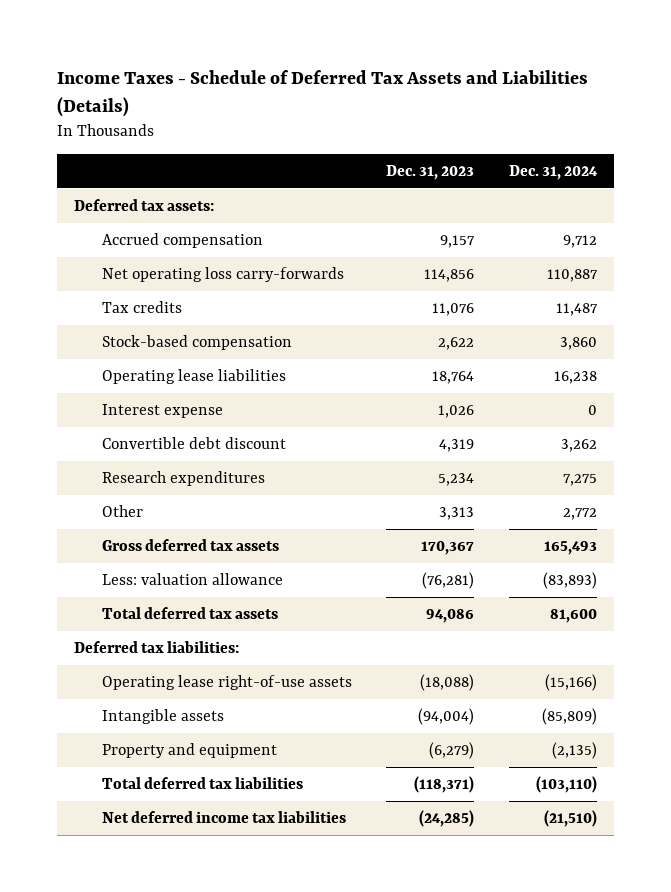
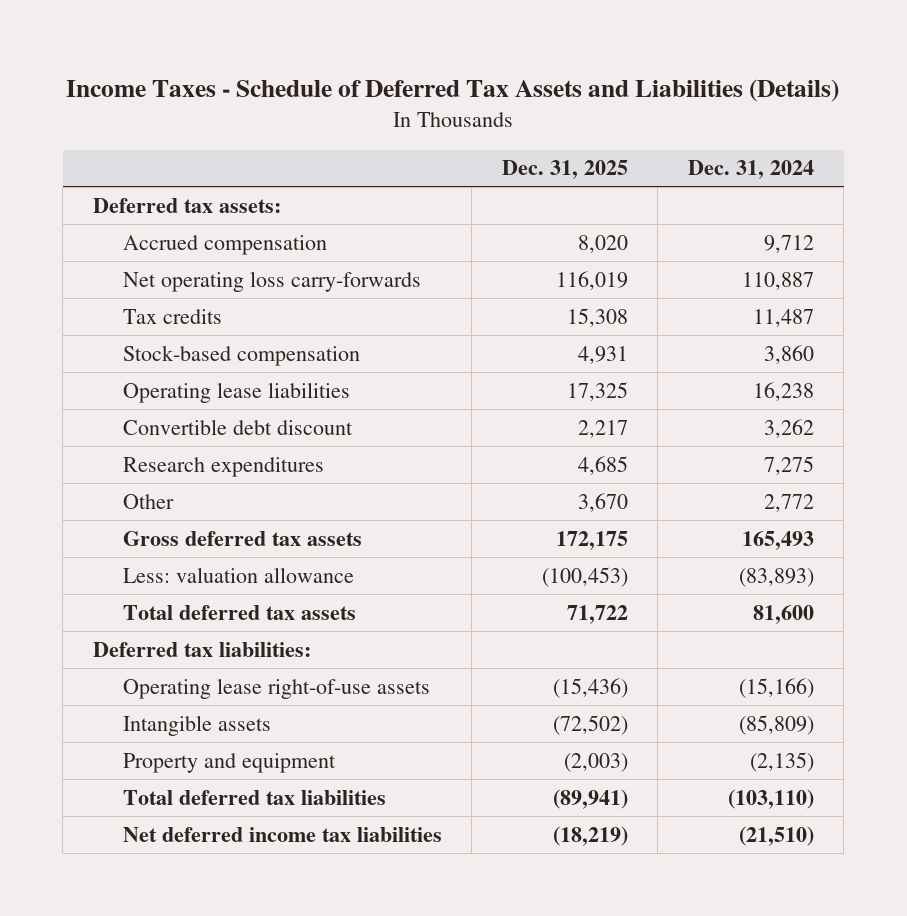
[386,165,475,181] Dec. 31, 2023 -> none
none -> [501,160,628,180] Dec. 31, 2025
[101,404,223,419] Interest expense -> none

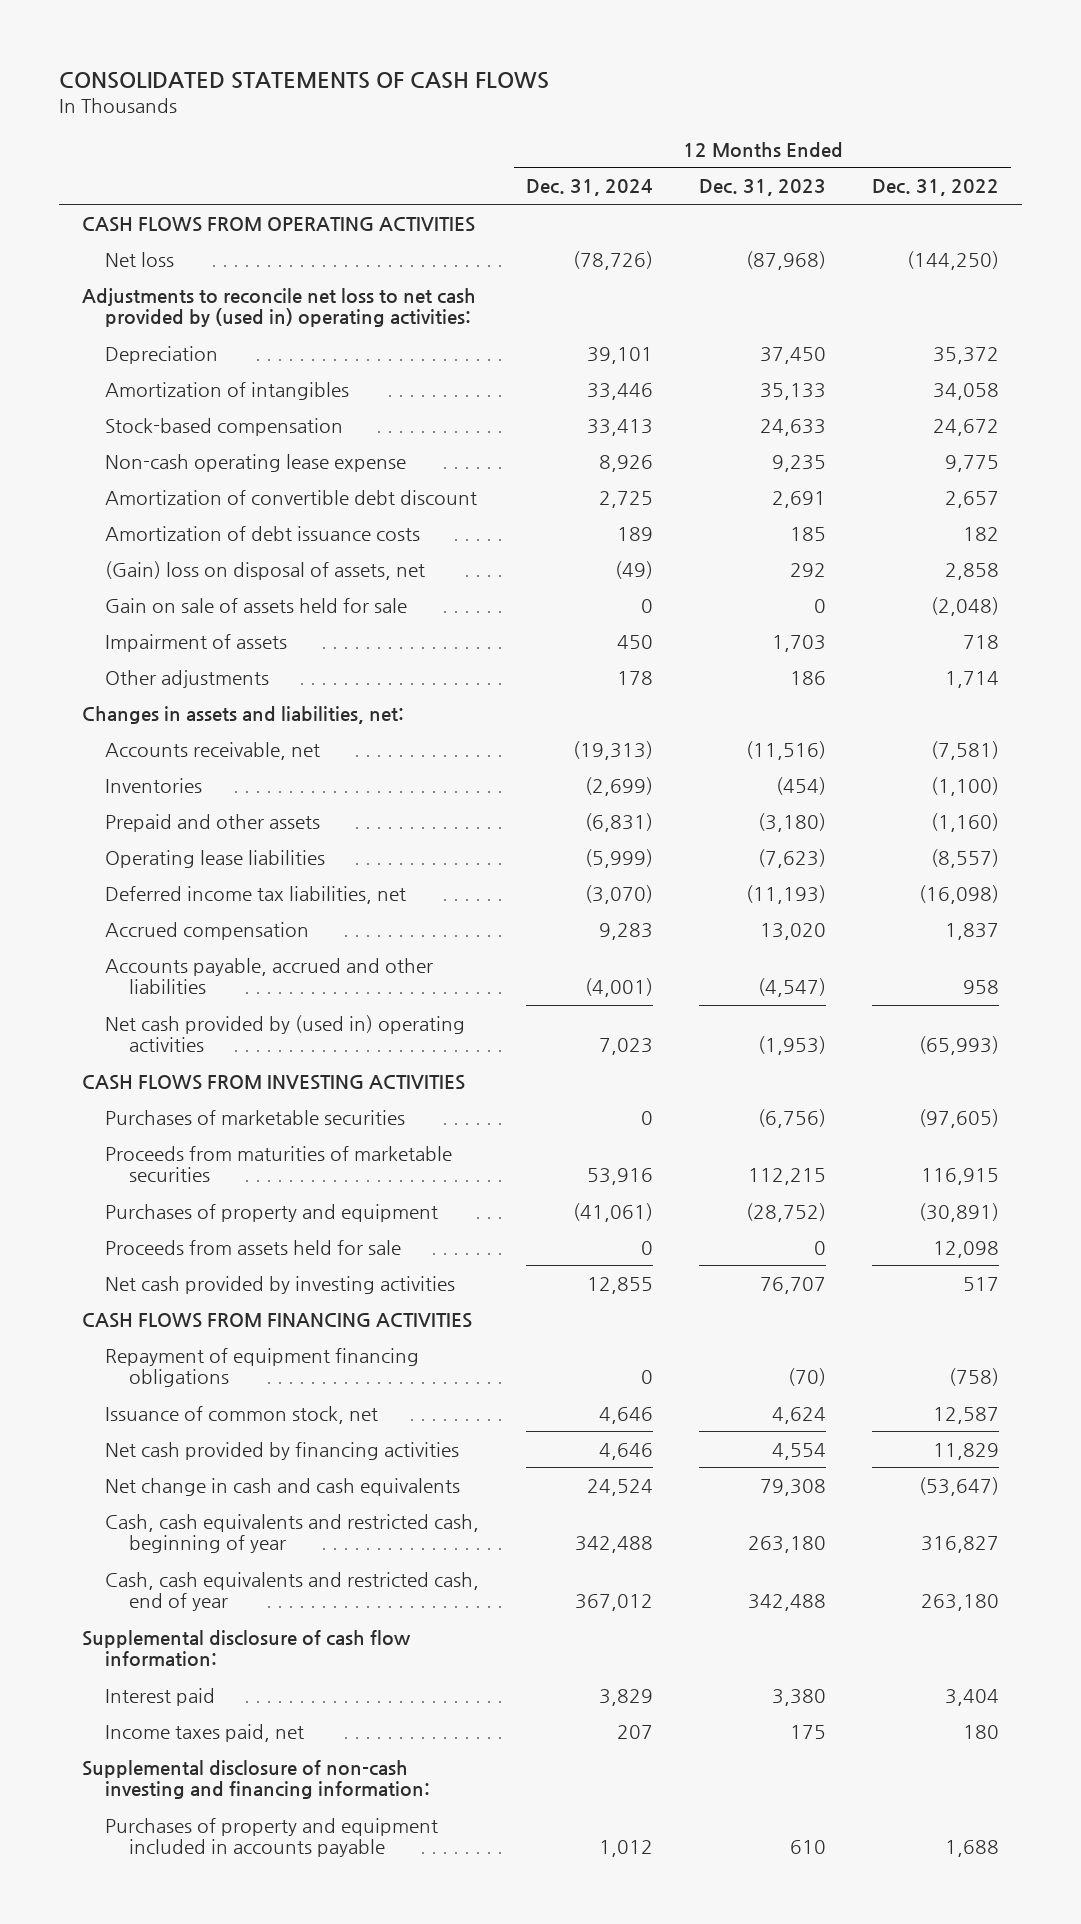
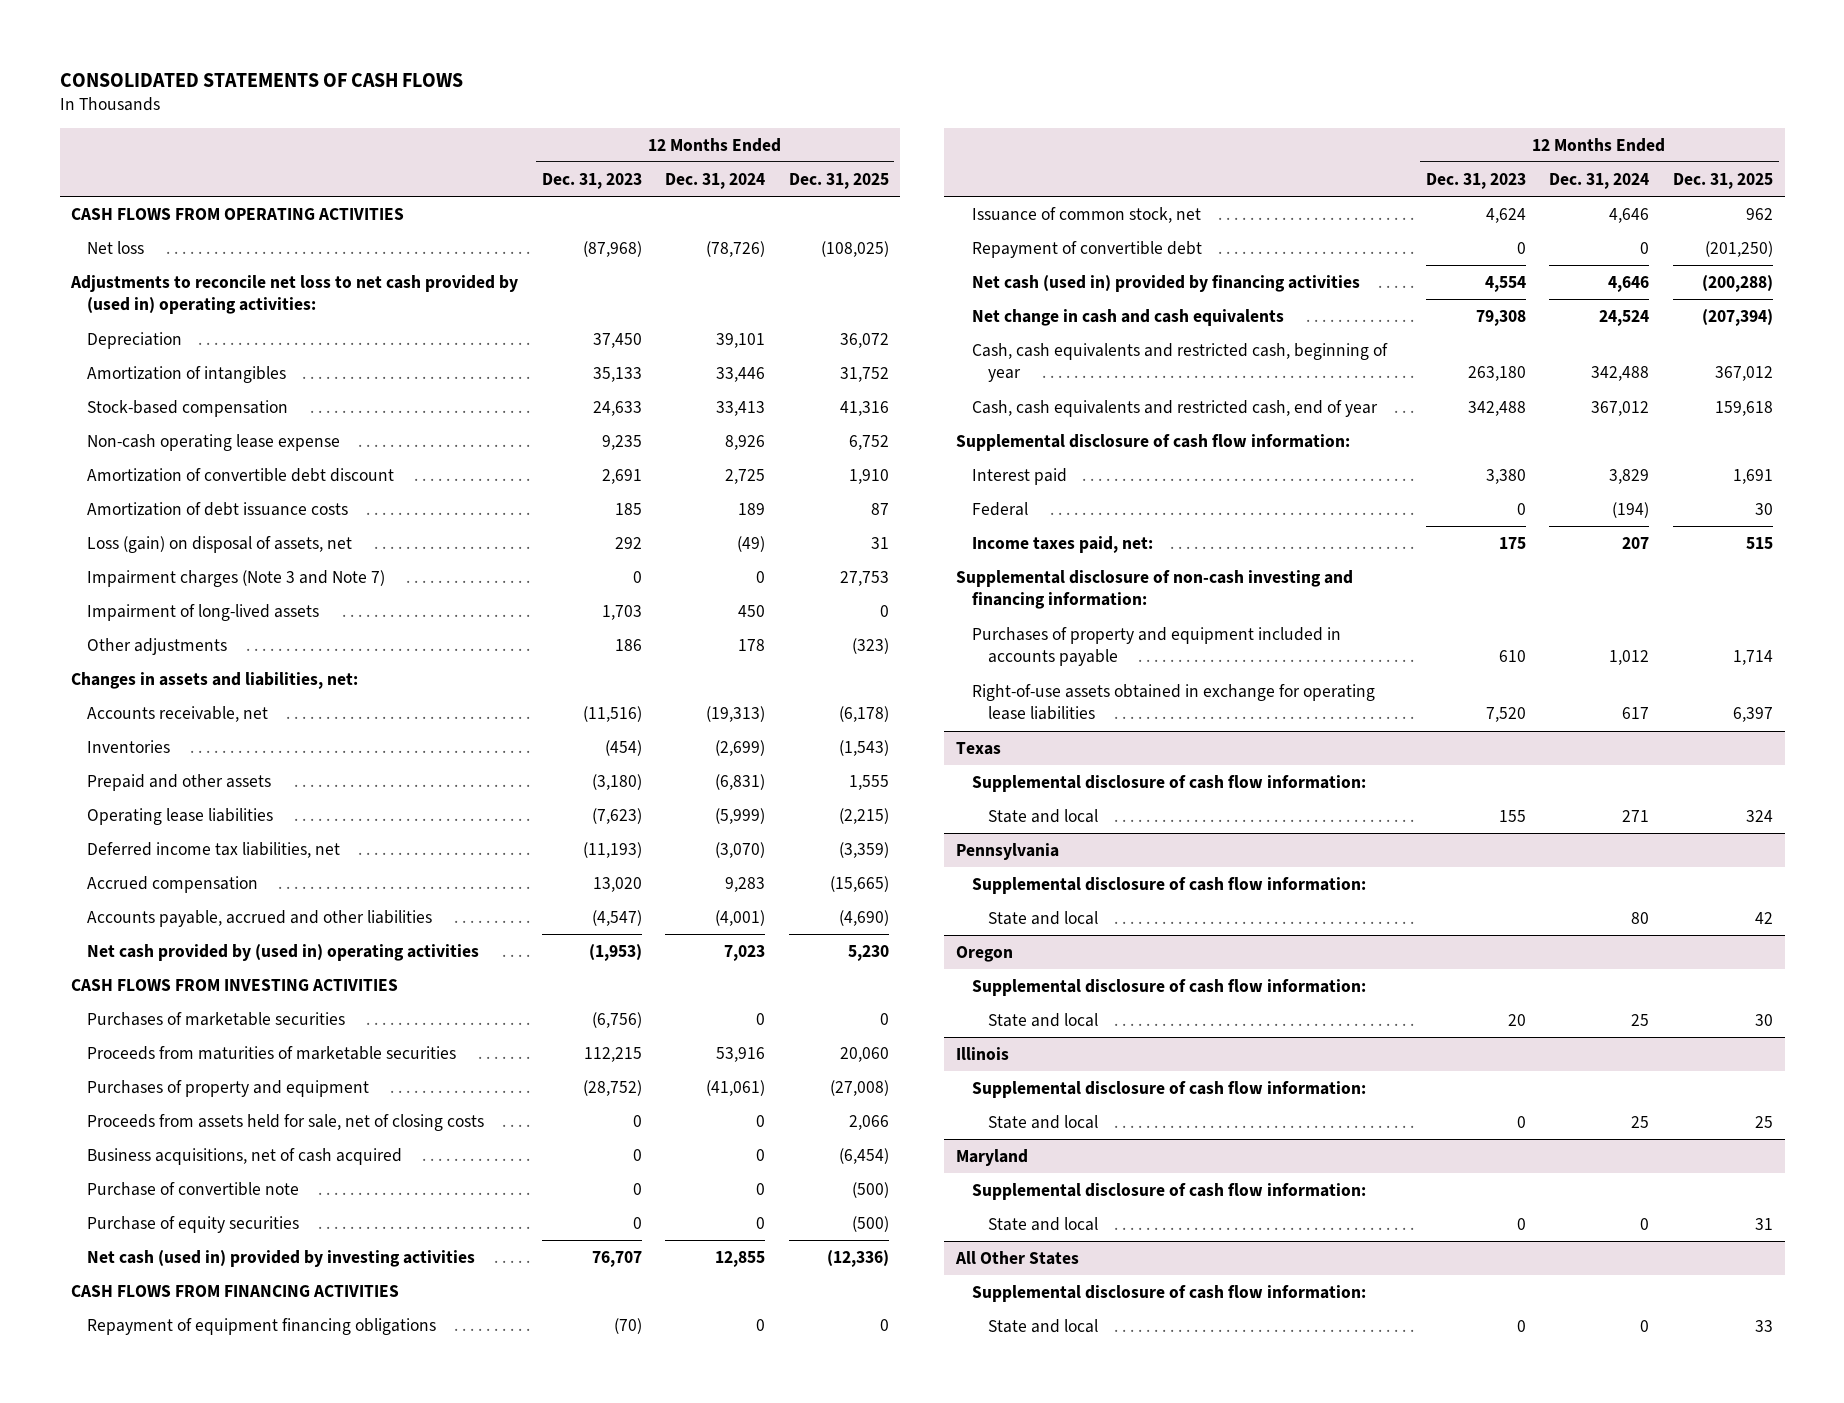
[872,179,1000,197] Dec. 31, 2022 -> none
none -> [788,172,889,189] Dec. 31, 2025
[105,597,408,613] Gain on sale of assets held for sale -> none
[105,560,426,580] (Gain) loss on disposal of assets, net -> [87,535,353,553] Loss (gain) on disposal of assets, net
none -> [87,569,386,587] Impairment charges (Note 3 and Note 7)
[105,633,288,652] Impairment of assets -> [87,603,320,621] Impairment of long-lived assets
[105,1239,402,1255] Proceeds from assets held for sale -> [87,1113,485,1131] Proceeds from assets held for sale, net of closing costs
none -> [87,1147,403,1165] Business acquisitions, net of cash acquired
none -> [87,1181,300,1196] Purchase of convertible note
none -> [87,1215,300,1233] Purchase of equity securities
[105,1275,456,1294] Net cash provided by investing activities -> [87,1249,476,1267] Net cash (used in) provided by investing activities
none -> [971,240,1202,258] Repayment of convertible debt
[105,1441,460,1460] Net cash provided by financing activities -> [971,274,1360,292] Net cash (used in) provided by financing activities
none -> [971,501,1028,516] Federal
[105,1723,305,1742] Income taxes paid, net -> [971,535,1153,553] Income taxes paid, net:
none -> [971,683,1375,721] Right-of-use assets obtained in exchange for operating lease liabilities
none -> [955,741,1001,755] Texas
none -> [971,774,1366,792] Supplemental disclosure of cash flow information:
none -> [987,808,1098,823] State and local
none -> [955,842,1059,860] Pennsylvania
none -> [971,876,1366,894] Supplemental disclosure of cash flow information:
none -> [987,910,1098,925] State and local
none -> [955,945,1013,962] Oregon
none -> [971,978,1366,996] Supplemental disclosure of cash flow information:
none -> [987,1012,1098,1027] State and local
none -> [955,1046,1009,1060] Illinois
none -> [971,1080,1366,1098] Supplemental disclosure of cash flow information:
none -> [987,1114,1098,1129] State and local
none -> [955,1148,1028,1166] Maryland
none -> [971,1182,1366,1200] Supplemental disclosure of cash flow information:
none -> [987,1216,1098,1231] State and local
none -> [954,1250,1079,1265] All Other States
none -> [971,1284,1366,1302] Supplemental disclosure of cash flow information:
none -> [987,1318,1098,1333] State and local

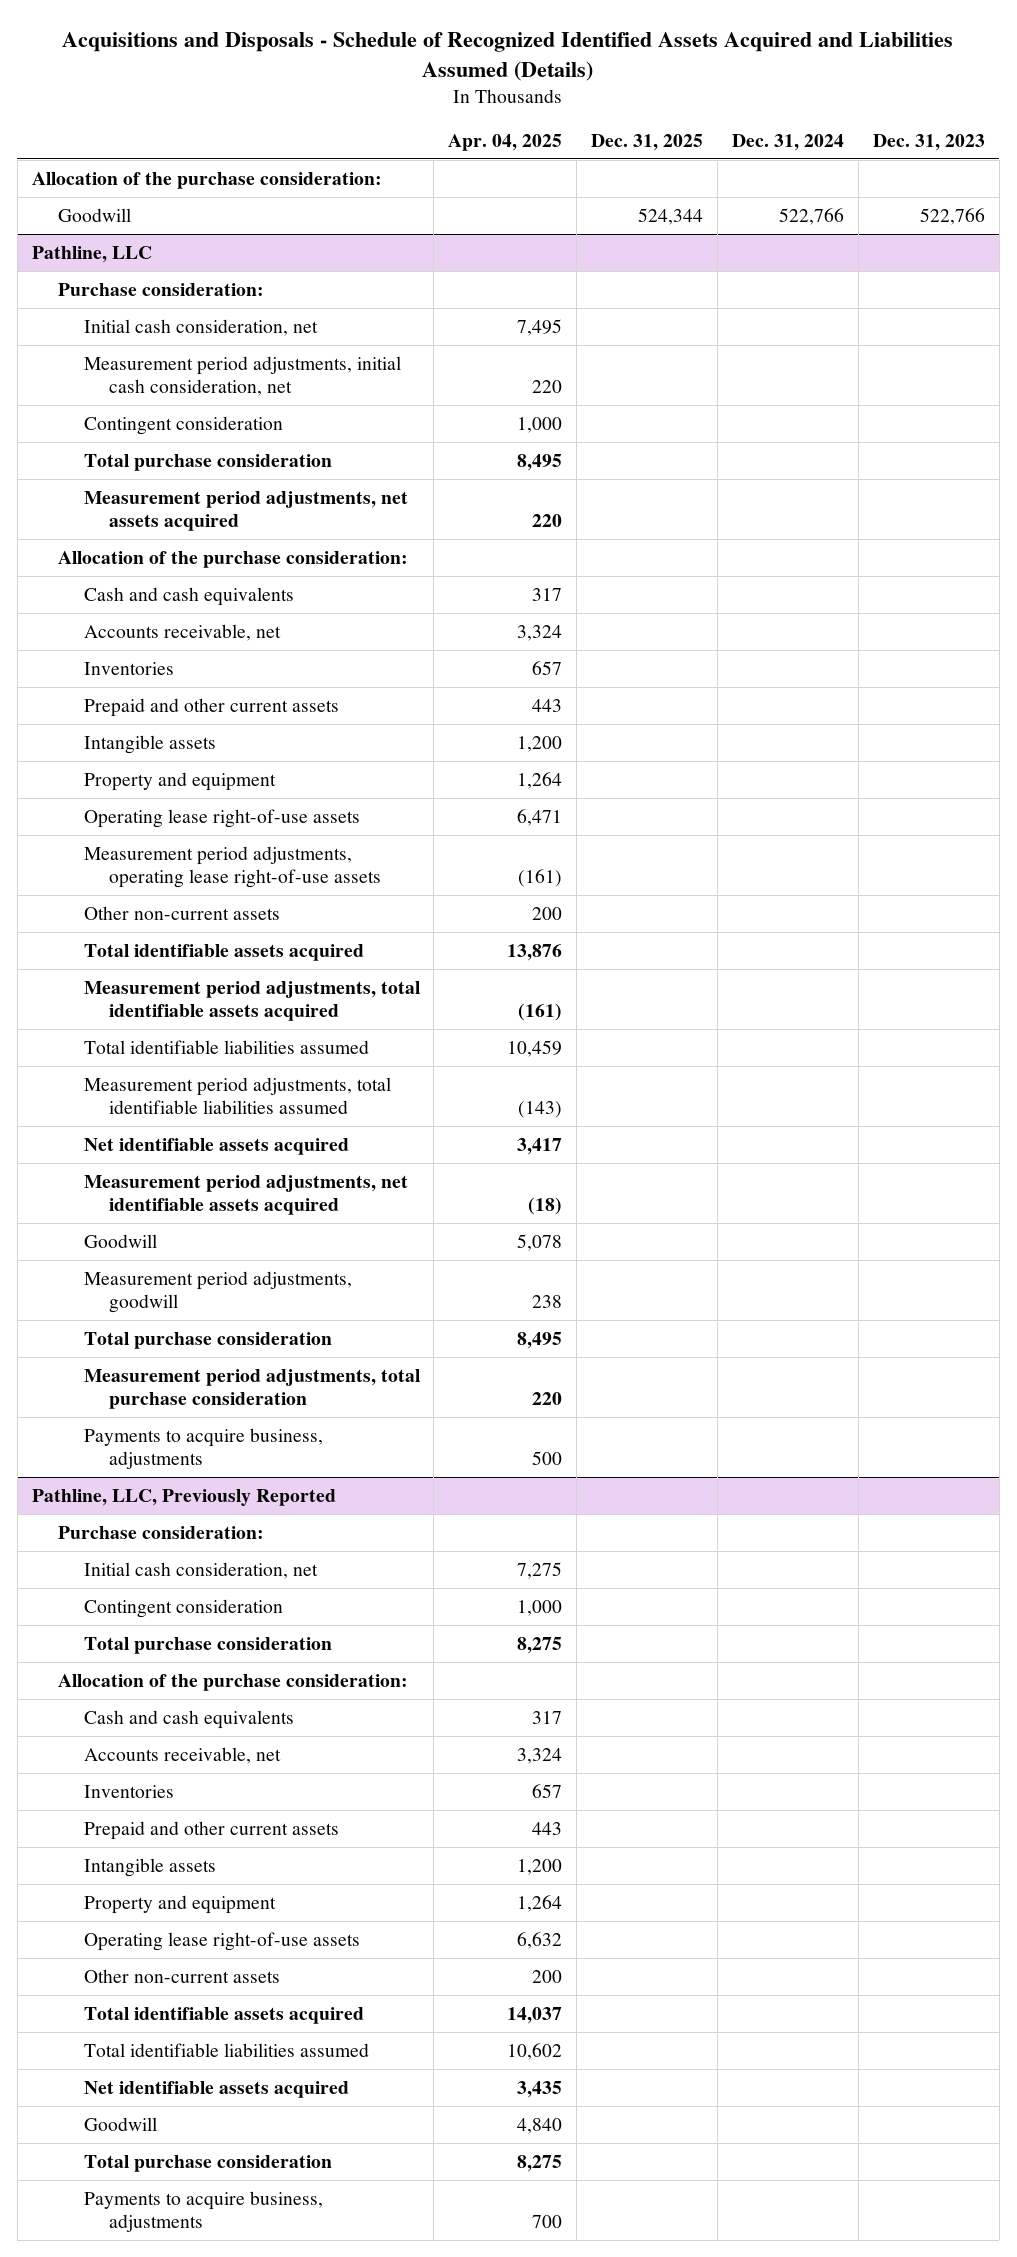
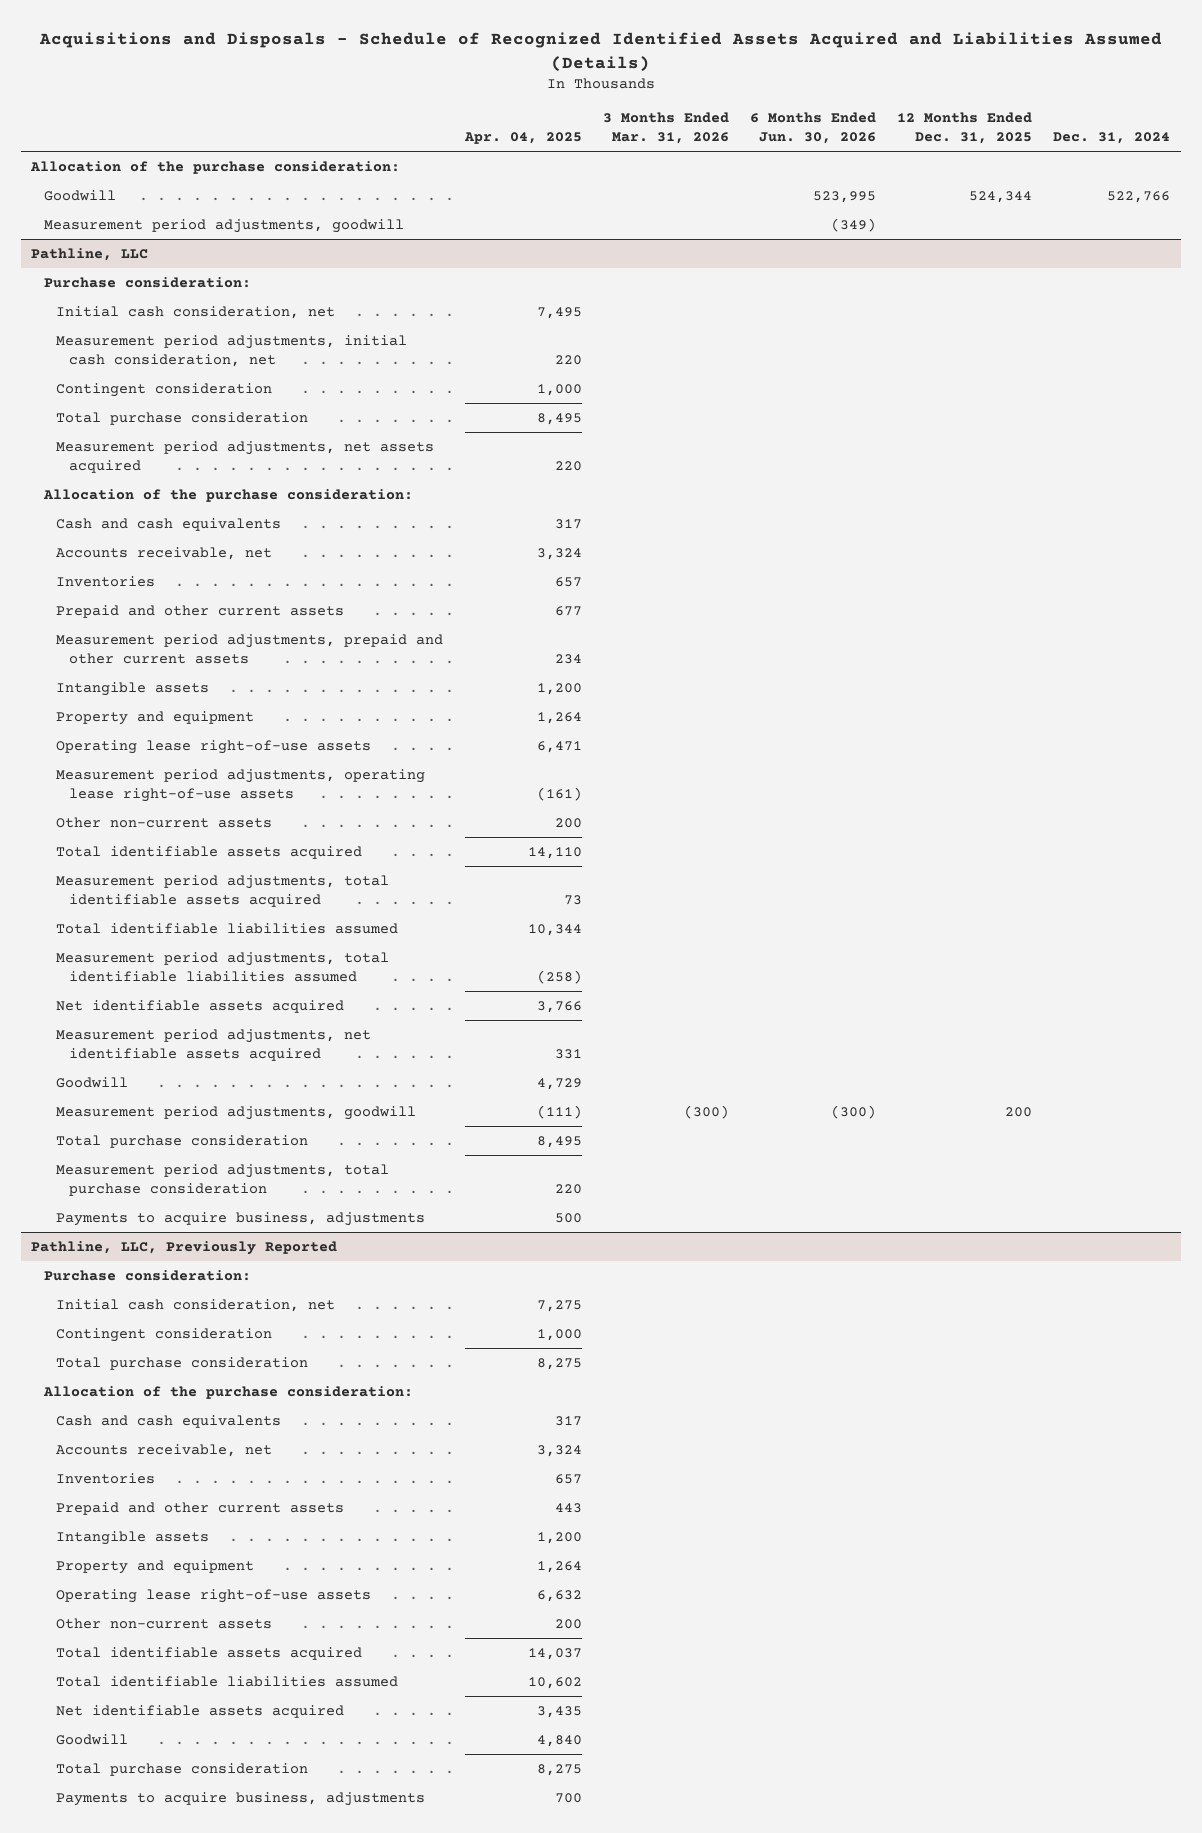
[591,134,704,152] Dec. 31, 2025 -> none
[872,134,985,152] Dec. 31, 2023 -> none
none -> [602,111,729,145] 3 Months Ended Mar. 31, 2026
none -> [749,111,876,145] 6 Months Ended Jun. 30, 2026
none -> [897,111,1033,145] 12 Months Ended Dec. 31, 2025
none -> [43,218,404,233] Measurement period adjustments, goodwill
[532,698,563,712] 443 -> [554,605,582,616] 677
none -> [56,633,444,665] Measurement period adjustments, prepaid and other current assets
[507,943,563,961] 13,876 -> [527,846,582,859] 14,110
[518,1003,563,1022] (161) -> [563,895,582,906] 73
[507,1039,563,1057] 10,459 -> [527,923,582,936] 10,344
[518,1101,563,1119] (143) -> [536,970,582,985] (258)
[517,1137,563,1155] 3,417 -> [536,1000,582,1013] 3,766
[528,1197,563,1216] (18) -> [554,1049,582,1060] 331
[517,1233,563,1251] 5,078 -> [536,1077,582,1090] 4,729
[532,1295,563,1309] 238 -> [536,1104,582,1119] (111)

